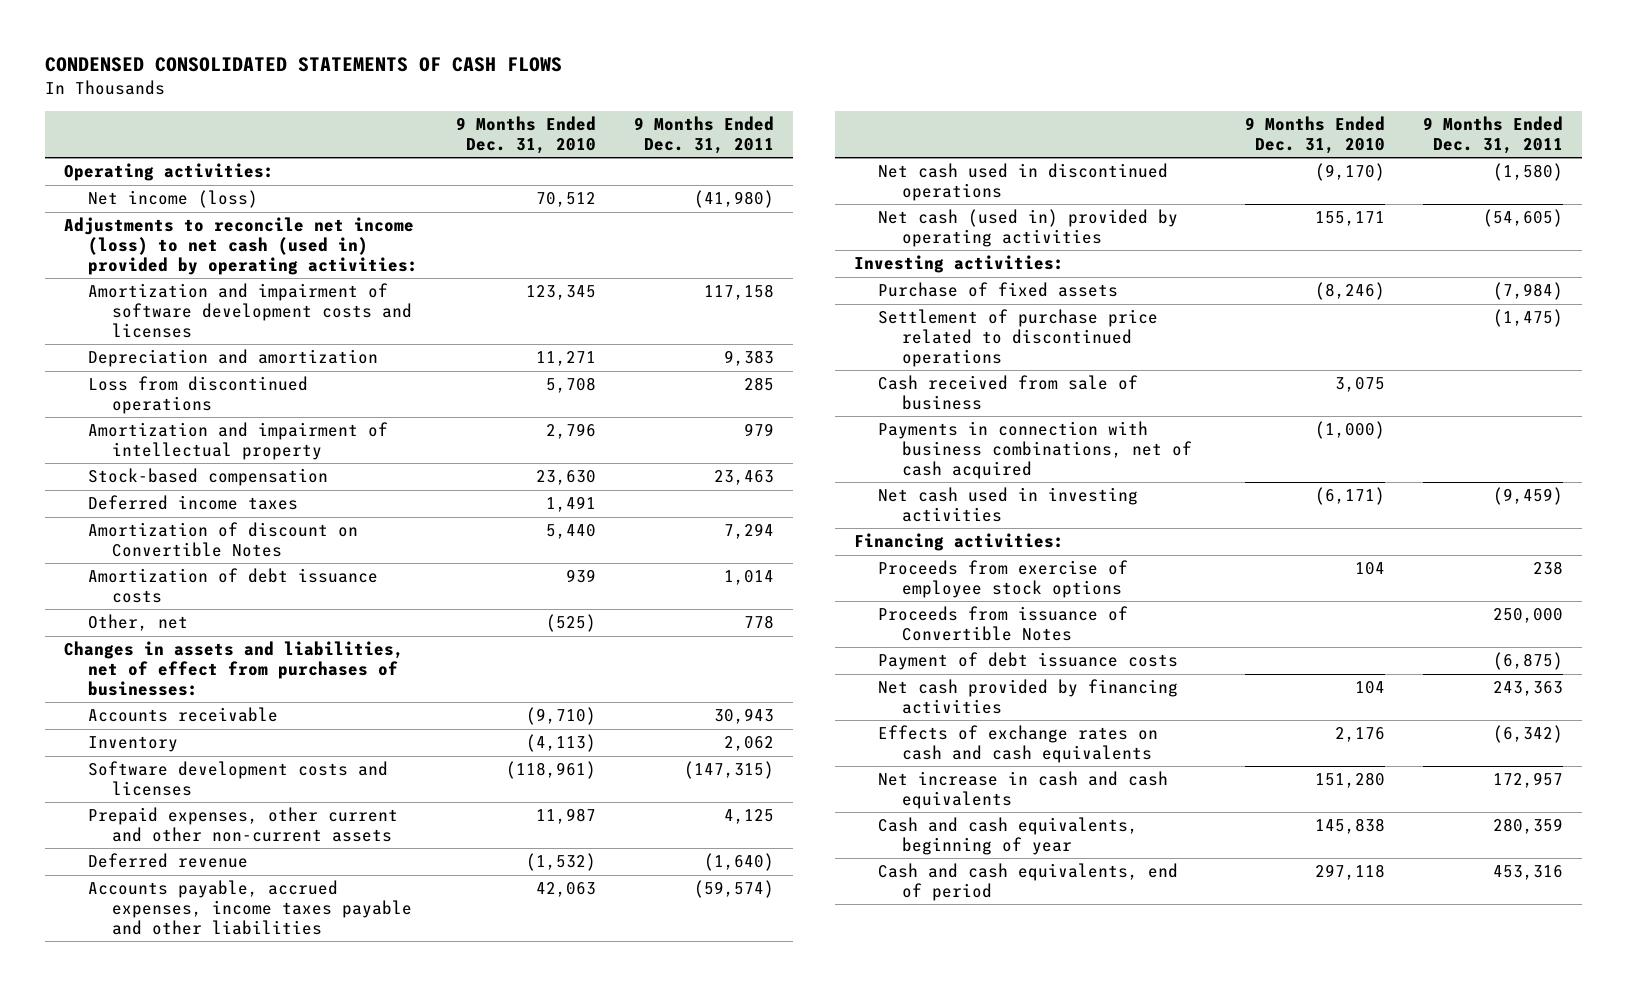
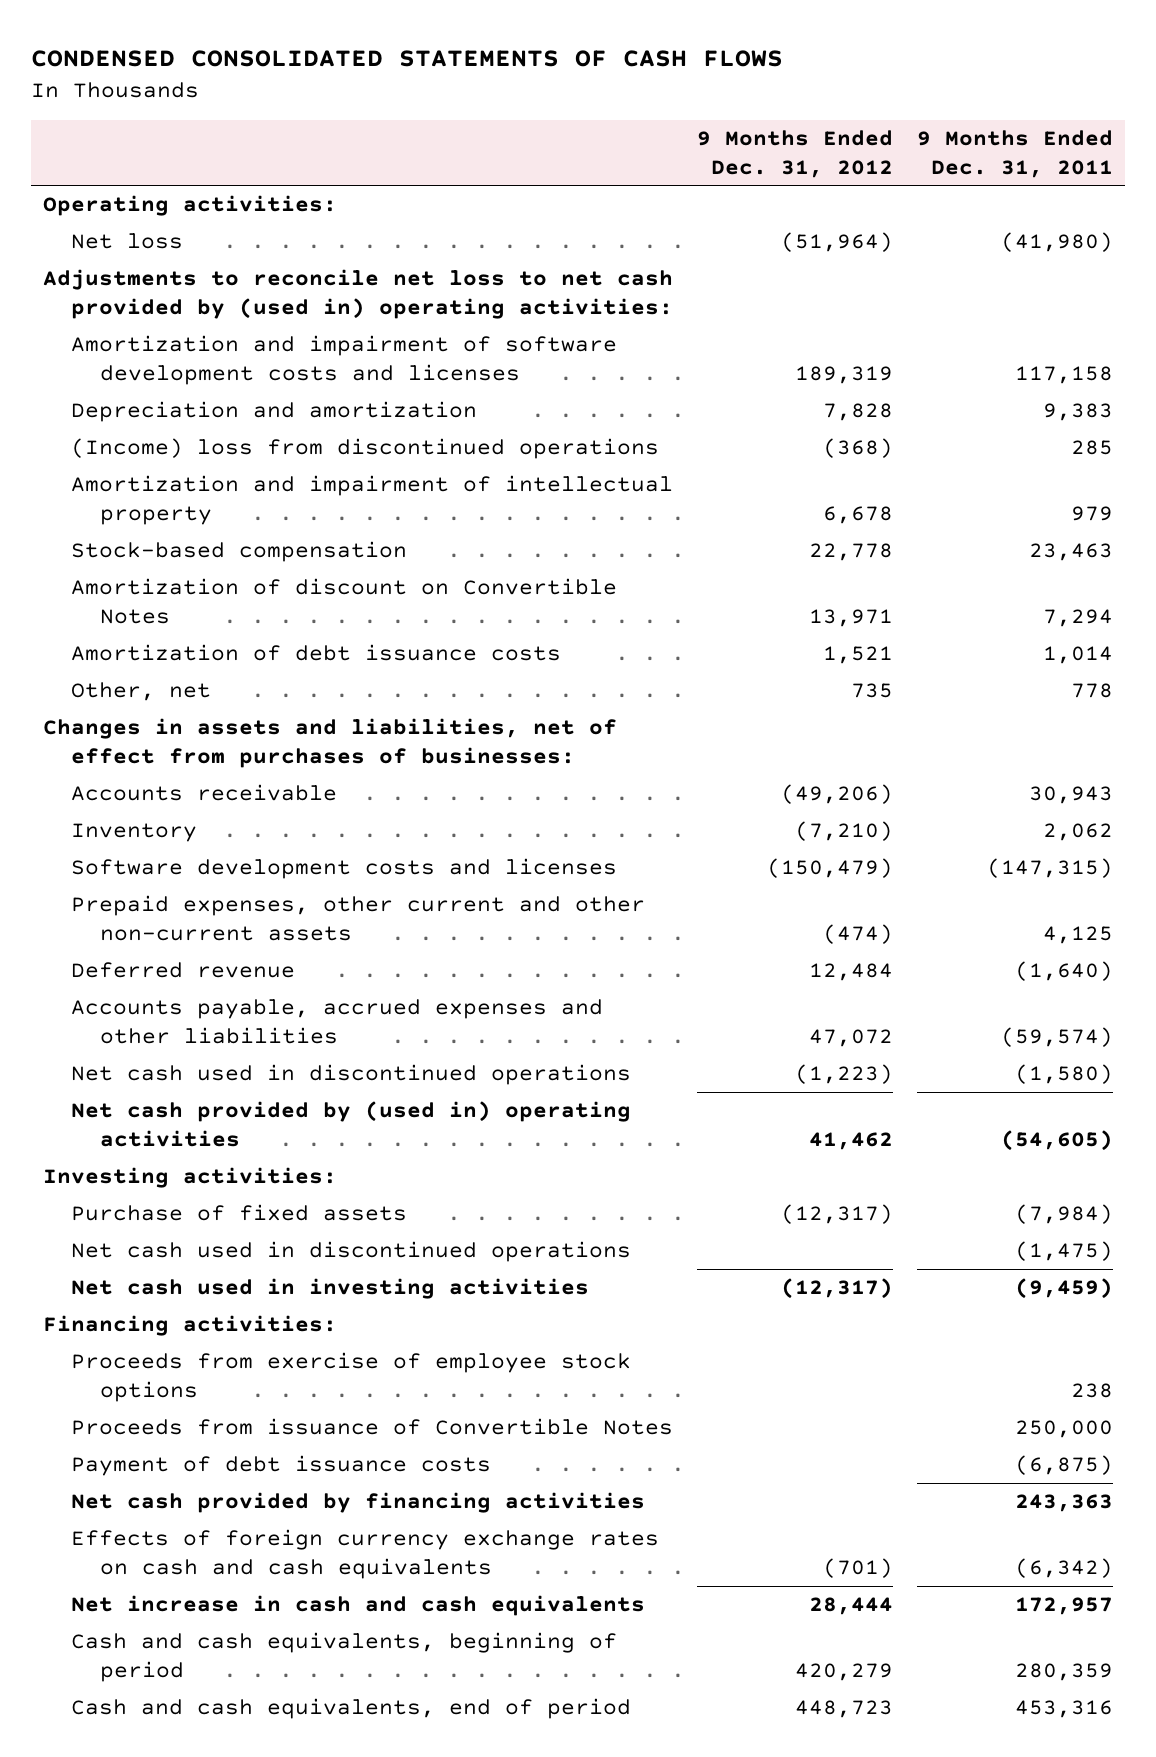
[455,115,596,154] 9 Months Ended Dec. 31, 2010 -> none
none -> [697,130,894,178] 9 Months Ended Dec. 31, 2012
[87,190,258,209] Net income (loss) -> [71,233,184,250] Net loss
[63,217,418,275] Adjustments to reconcile net income (loss) to net cash (used in) provided by operating activities: -> [42,269,674,319] Adjustments to reconcile net loss to net cash provided by (used in) operating activities:
[87,376,308,414] Loss from discontinued operations -> [71,438,660,460] (Income) loss from discontinued operations
[87,495,298,511] Deferred income taxes -> none
[87,880,412,935] Accounts payable, accrued expenses, income taxes payable and other liabilities -> [71,999,604,1044] Accounts payable, accrued expenses and other liabilities
[877,209,1178,247] Net cash (used in) provided by operating activities -> [71,1101,632,1147] Net cash provided by (used in) operating activities
[877,375,1138,410] Cash received from sale of business -> none
[877,421,1192,479] Payments in connection with business combinations, net of cash acquired -> none
[877,309,1158,367] Settlement of purchase price related to discontinued operations -> [71,1241,632,1263] Net cash used in discontinued operations
[877,725,1158,763] Effects of exchange rates on cash and cash equivalents -> [71,1529,660,1579] Effects of foreign currency exchange rates on cash and cash equivalents
[877,817,1138,855] Cash and cash equivalents, beginning of year -> [71,1632,618,1682] Cash and cash equivalents, beginning of period

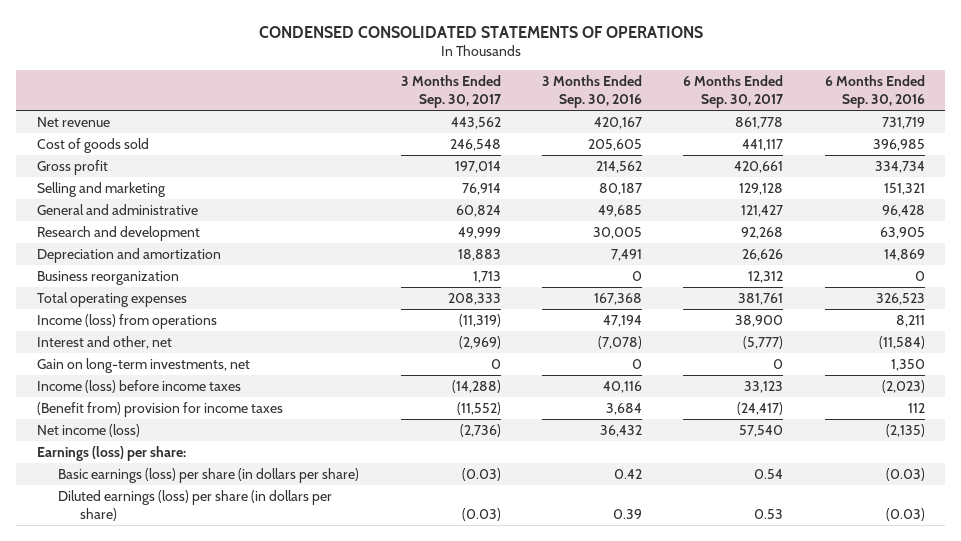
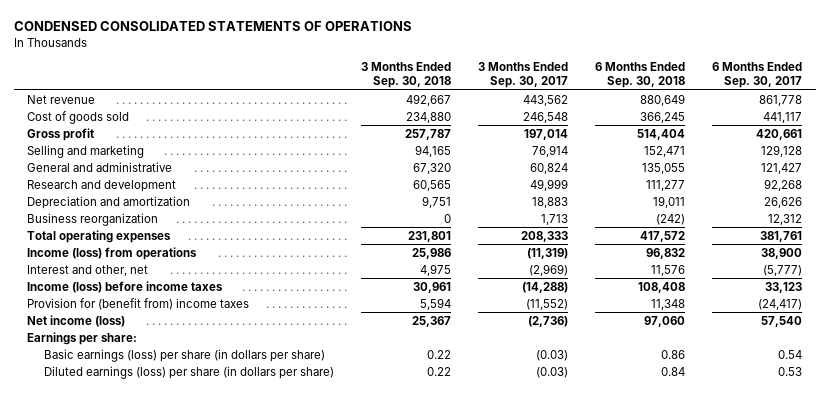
[542,75,643,109] 3 Months Ended Sep. 30, 2016 -> none
[824,75,925,109] 6 Months Ended Sep. 30, 2016 -> none
none -> [361,61,452,89] 3 Months Ended Sep. 30, 2018
none -> [595,61,686,89] 6 Months Ended Sep. 30, 2018
[36,357,250,373] Gain on long-term investments, net -> none
[36,401,283,417] (Benefit from) provision for income taxes -> [27,297,250,310] Provision for (benefit from) income taxes
[36,445,186,461] Earnings (loss) per share: -> [27,331,138,345] Earnings per share:

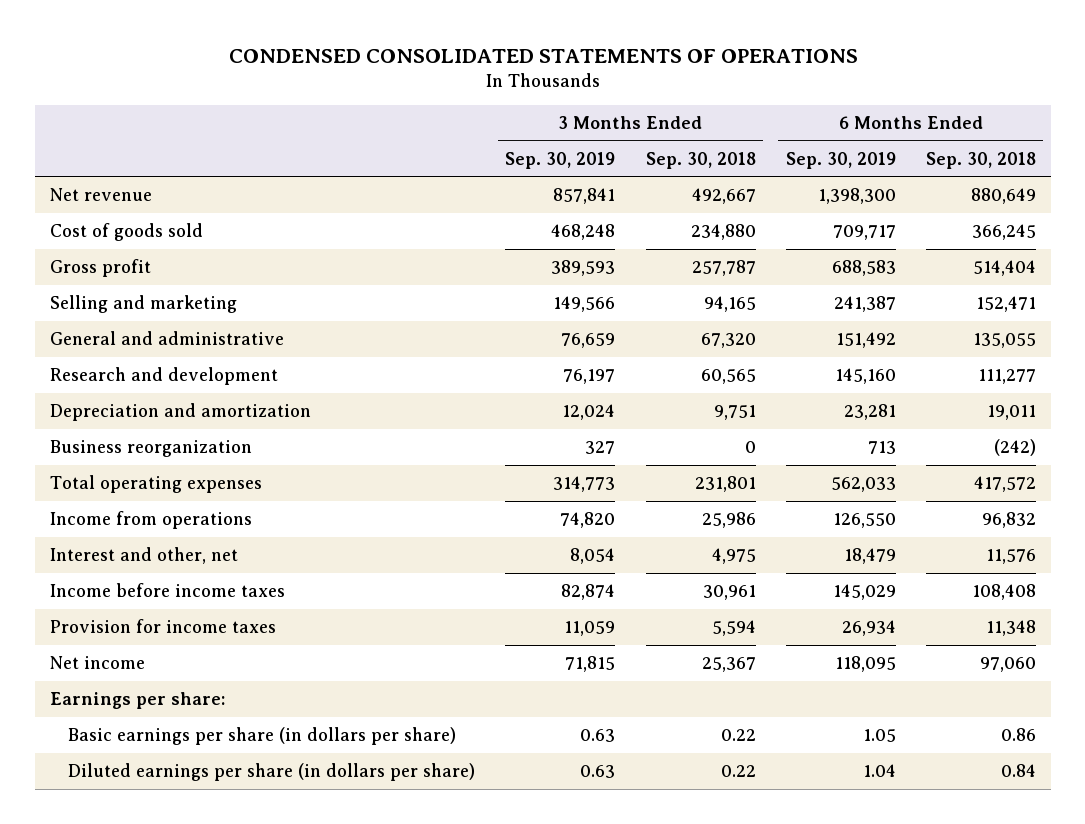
[478,61,569,89] 3 Months Ended Sep. 30, 2017 -> none
[712,61,803,89] 6 Months Ended Sep. 30, 2017 -> none
none -> [505,151,616,169] Sep. 30, 2019
none -> [785,151,896,169] Sep. 30, 2019
[27,246,198,260] Income (loss) from operations -> [49,511,252,530] Income from operations
[27,280,224,293] Income (loss) before income taxes -> [49,583,285,598] Income before income taxes
[27,297,250,310] Provision for (benefit from) income taxes -> [49,619,276,634] Provision for income taxes
[27,314,126,327] Net income (loss) -> [49,656,145,670] Net income
[43,348,325,362] Basic earnings (loss) per share (in dollars per share) -> [68,727,457,746] Basic earnings per share (in dollars per share)
[43,365,334,379] Diluted earnings (loss) per share (in dollars per share) -> [68,763,476,782] Diluted earnings per share (in dollars per share)

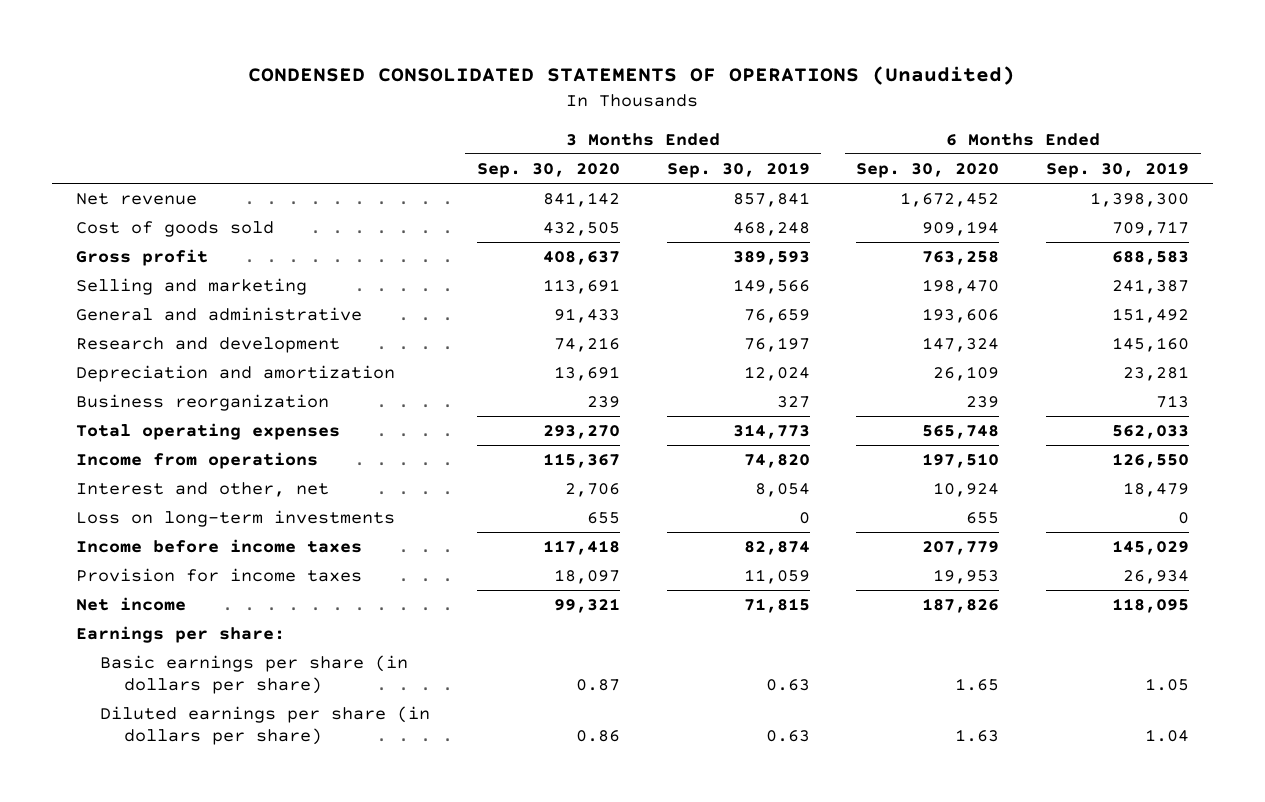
[228,48,858,63] CONDENSED CONSOLIDATED STATEMENTS OF OPERATIONS -> [248,66,1016,86] CONDENSED CONSOLIDATED STATEMENTS OF OPERATIONS (Unaudited)
[645,151,756,169] Sep. 30, 2018 -> none
[925,151,1036,169] Sep. 30, 2018 -> none
none -> [476,163,620,179] Sep. 30, 2020
none -> [856,163,1000,179] Sep. 30, 2020
none -> [75,510,395,528] Loss on long-term investments

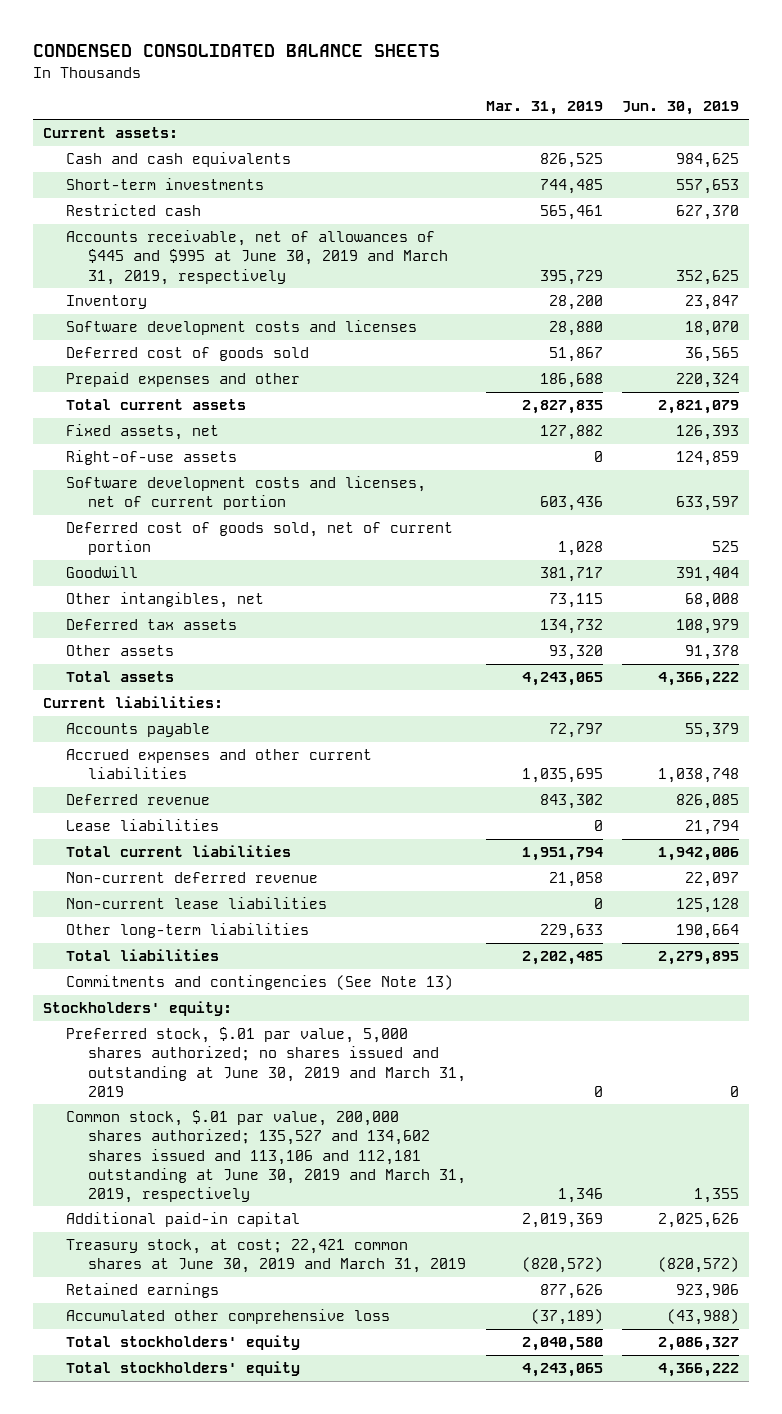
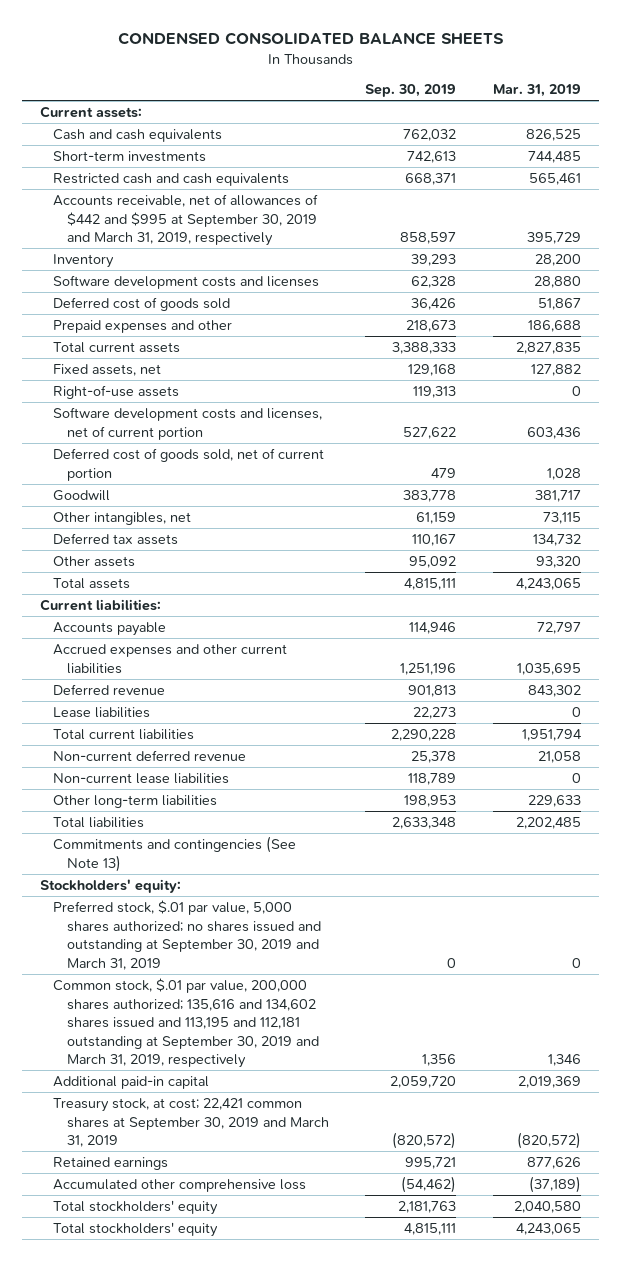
[621,101,739,116] Jun. 30, 2019 -> none
none -> [365,84,457,98] Sep. 30, 2019
[65,204,201,217] Restricted cash -> [53,173,290,187] Restricted cash and cash equivalents
[65,230,449,285] Accounts receivable, net of allowances of $445 and $995 at June 30, 2019 and March 31, 2019, respectively -> [53,194,319,247] Accounts receivable, net of allowances of $442 and $995 at September 30, 2019 and March 31, 2019, respectively
[65,1027,467,1097] Preferred stock, $.01 par value, 5,000 shares authorized; no shares issued and outstanding at June 30, 2019 and March 31, 2019 -> [53,900,321,970] Preferred stock, $.01 par value, 5,000 shares authorized; no shares issued and outstanding at September 30, 2019 and March 31, 2019
[65,1110,467,1203] Common stock, $.01 par value, 200,000 shares authorized; 135,527 and 134,602 shares issued and 113,106 and 112,181 outstanding at June 30, 2019 and March 31, 2019, respectively -> [53,978,319,1069] Common stock, $.01 par value, 200,000 shares authorized; 135,616 and 134,602 shares issued and 113,195 and 112,181 outstanding at September 30, 2019 and March 31, 2019, respectively
[65,1239,467,1274] Treasury stock, at cost; 22,421 common shares at June 30, 2019 and March 31, 2019 -> [53,1098,329,1148] Treasury stock, at cost; 22,421 common shares at September 30, 2019 and March 31, 2019

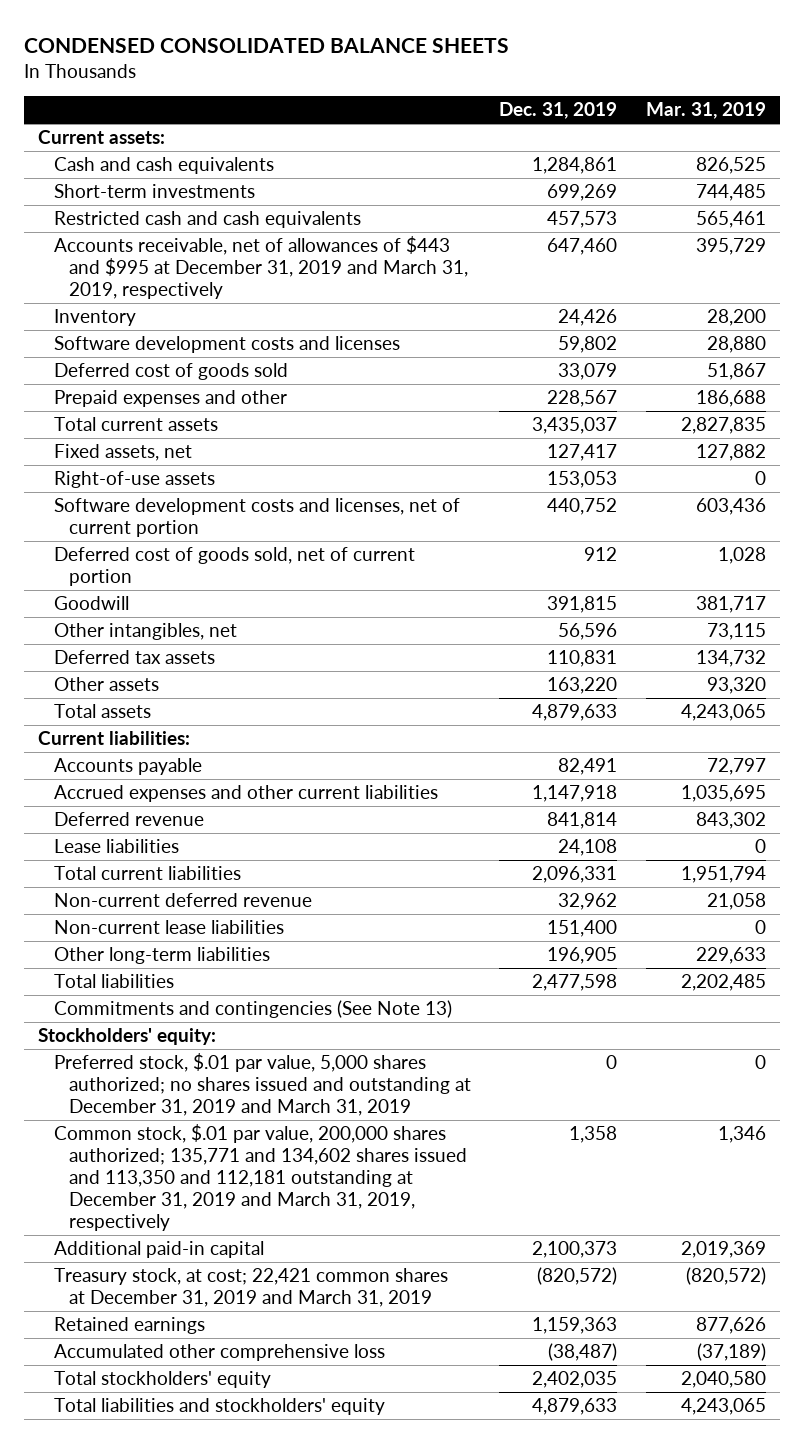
[365,84,457,98] Sep. 30, 2019 -> none
none -> [499,102,618,120] Dec. 31, 2019
[53,194,319,247] Accounts receivable, net of allowances of $442 and $995 at September 30, 2019 and March 31, 2019, respectively -> [53,236,468,300] Accounts receivable, net of allowances of $443 and $995 at December 31, 2019 and March 31, 2019, respectively
[53,900,321,970] Preferred stock, $.01 par value, 5,000 shares authorized; no shares issued and outstanding at September 30, 2019 and March 31, 2019 -> [53,1053,471,1117] Preferred stock, $.01 par value, 5,000 shares authorized; no shares issued and outstanding at December 31, 2019 and March 31, 2019
[53,978,319,1069] Common stock, $.01 par value, 200,000 shares authorized; 135,616 and 134,602 shares issued and 113,195 and 112,181 outstanding at September 30, 2019 and March 31, 2019, respectively -> [53,1124,467,1231] Common stock, $.01 par value, 200,000 shares authorized; 135,771 and 134,602 shares issued and 113,350 and 112,181 outstanding at December 31, 2019 and March 31, 2019, respectively
[53,1098,329,1148] Treasury stock, at cost; 22,421 common shares at September 30, 2019 and March 31, 2019 -> [53,1268,448,1308] Treasury stock, at cost; 22,421 common shares at December 31, 2019 and March 31, 2019
[53,1222,219,1238] Total stockholders' equity -> [53,1398,385,1416] Total liabilities and stockholders' equity

